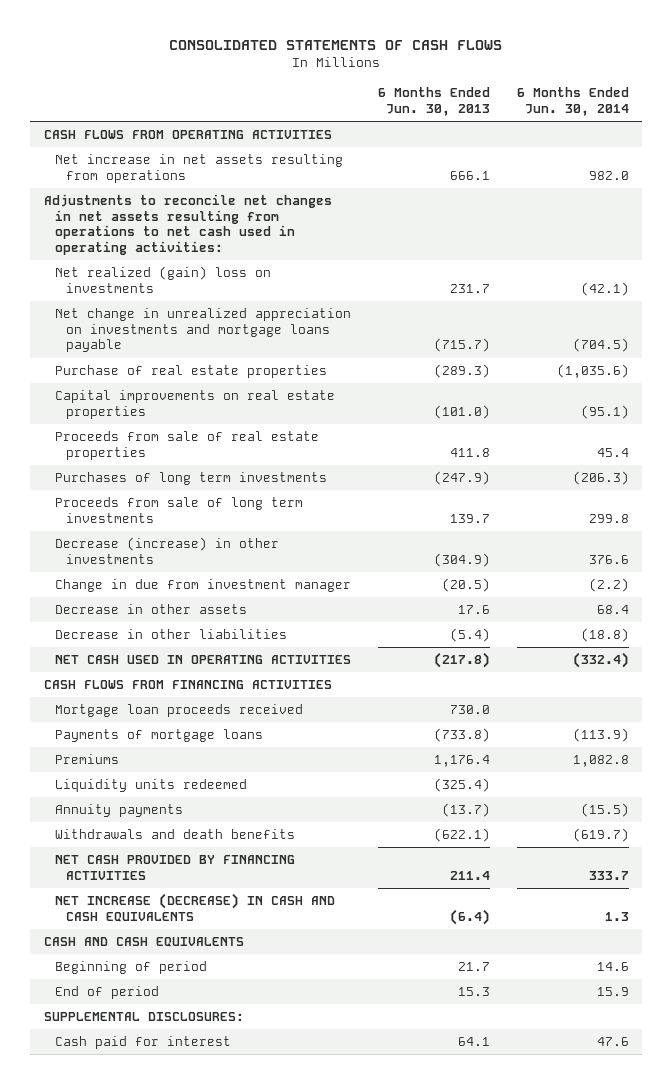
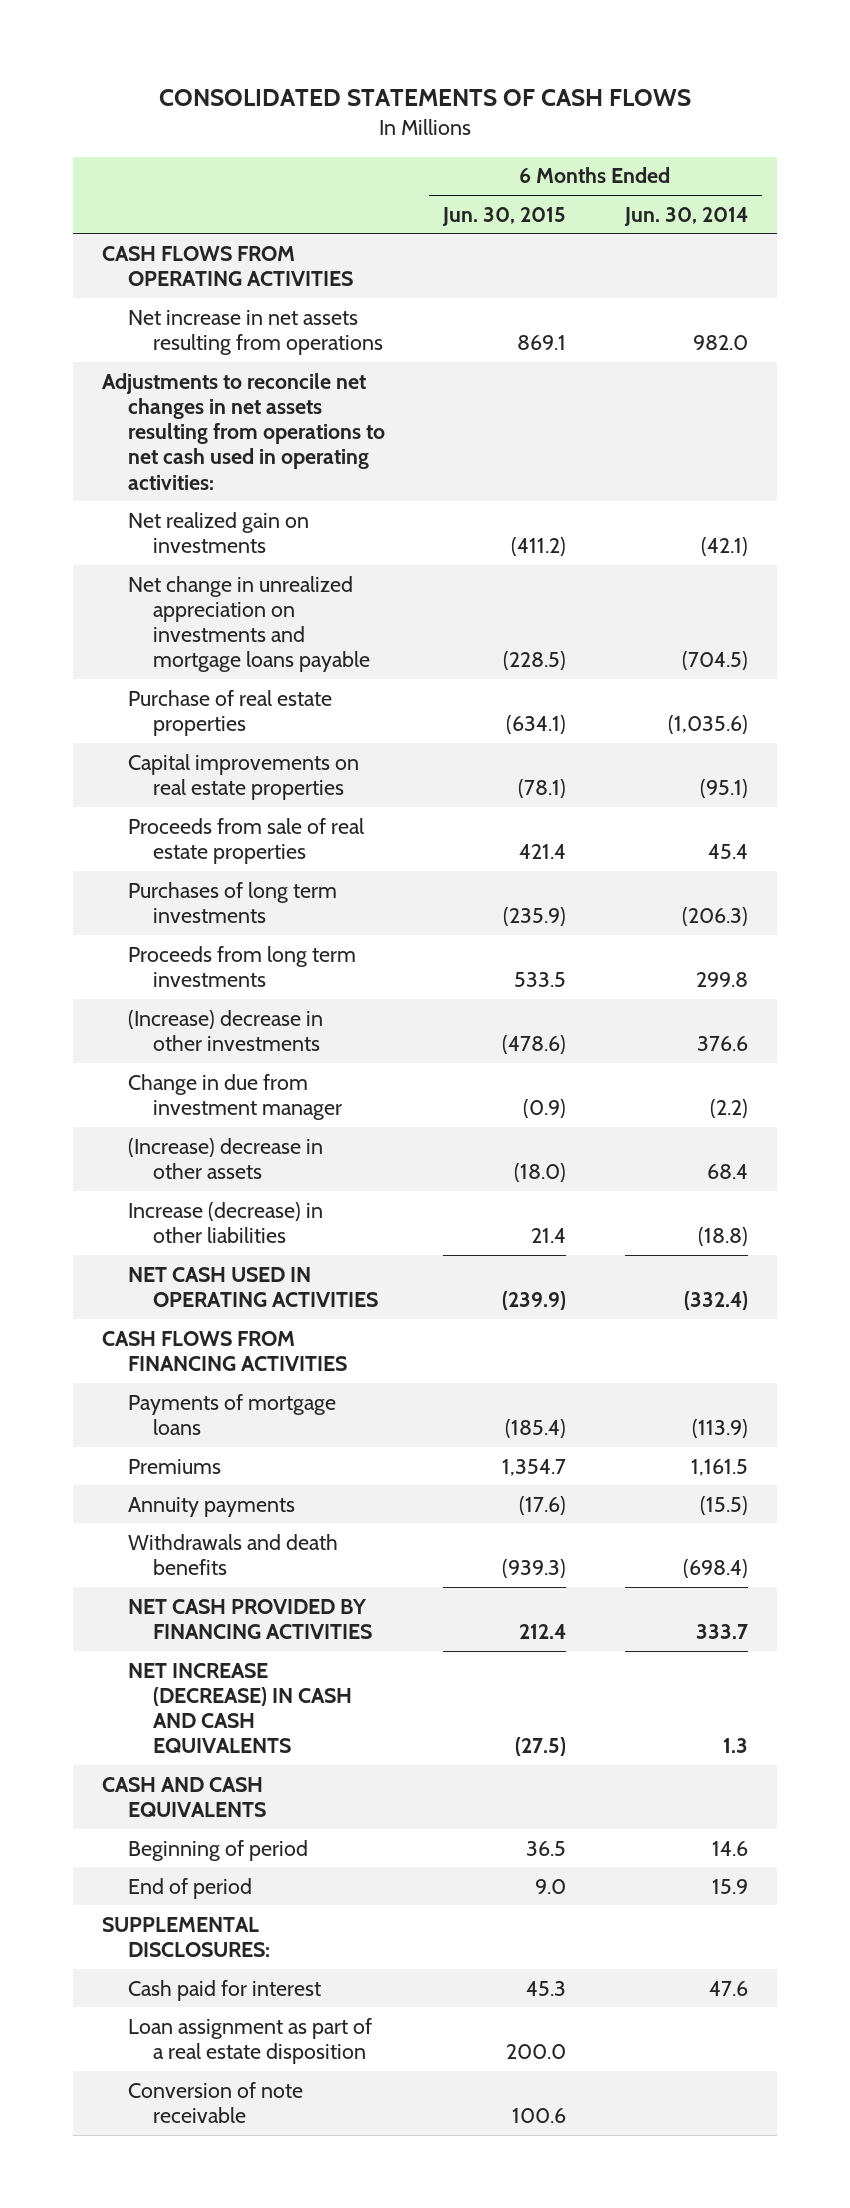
[377,87,490,116] 6 Months Ended Jun. 30, 2013 -> none
none -> [442,206,567,226] Jun. 30, 2015
[54,266,271,293] Net realized (gain) loss on investments -> [127,511,309,553] Net realized gain on investments
[54,497,303,523] Proceeds from sale of long term investments -> [127,945,356,987] Proceeds from long term investments
[54,537,279,564] Decrease (increase) in other investments -> [127,1009,323,1051] (Increase) decrease in other investments
[54,604,247,615] Decrease in other assets -> [127,1137,323,1179] (Increase) decrease in other assets
[54,629,287,640] Decrease in other liabilities -> [127,1201,323,1243] Increase (decrease) in other liabilities
[54,704,303,718] Mortgage loan proceeds received -> none
[54,779,247,793] Liquidity units redeemed -> none
[572,755,629,768] 1,082.8 -> [690,1458,748,1476] 1,161.5
[572,828,629,843] (619.7) -> [682,1558,748,1578] (698.4)
none -> [127,2017,372,2064] Loan assignment as part of a real estate disposition
none -> [127,2081,303,2123] Conversion of note receivable

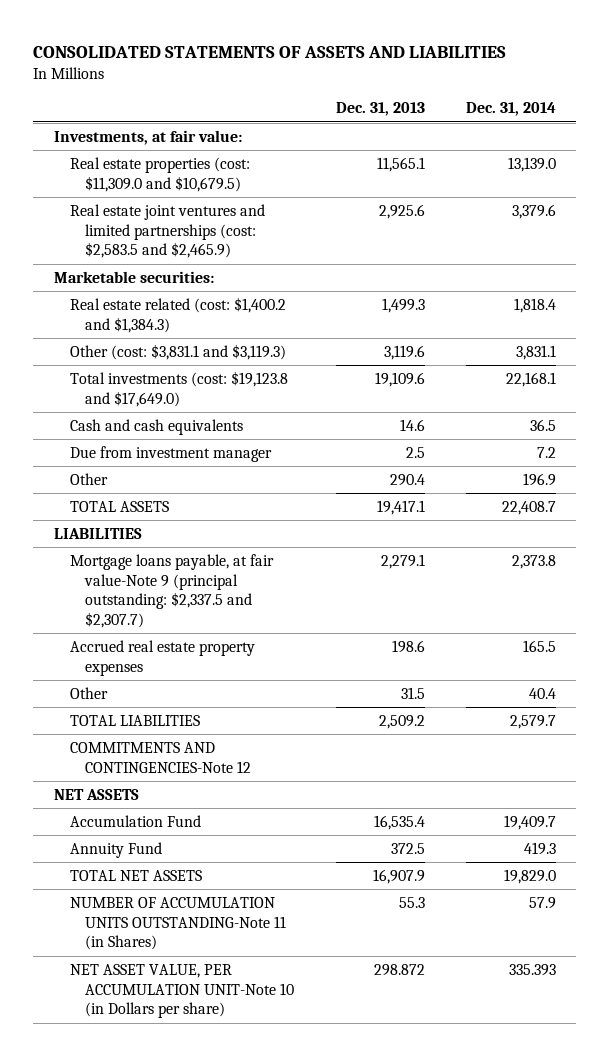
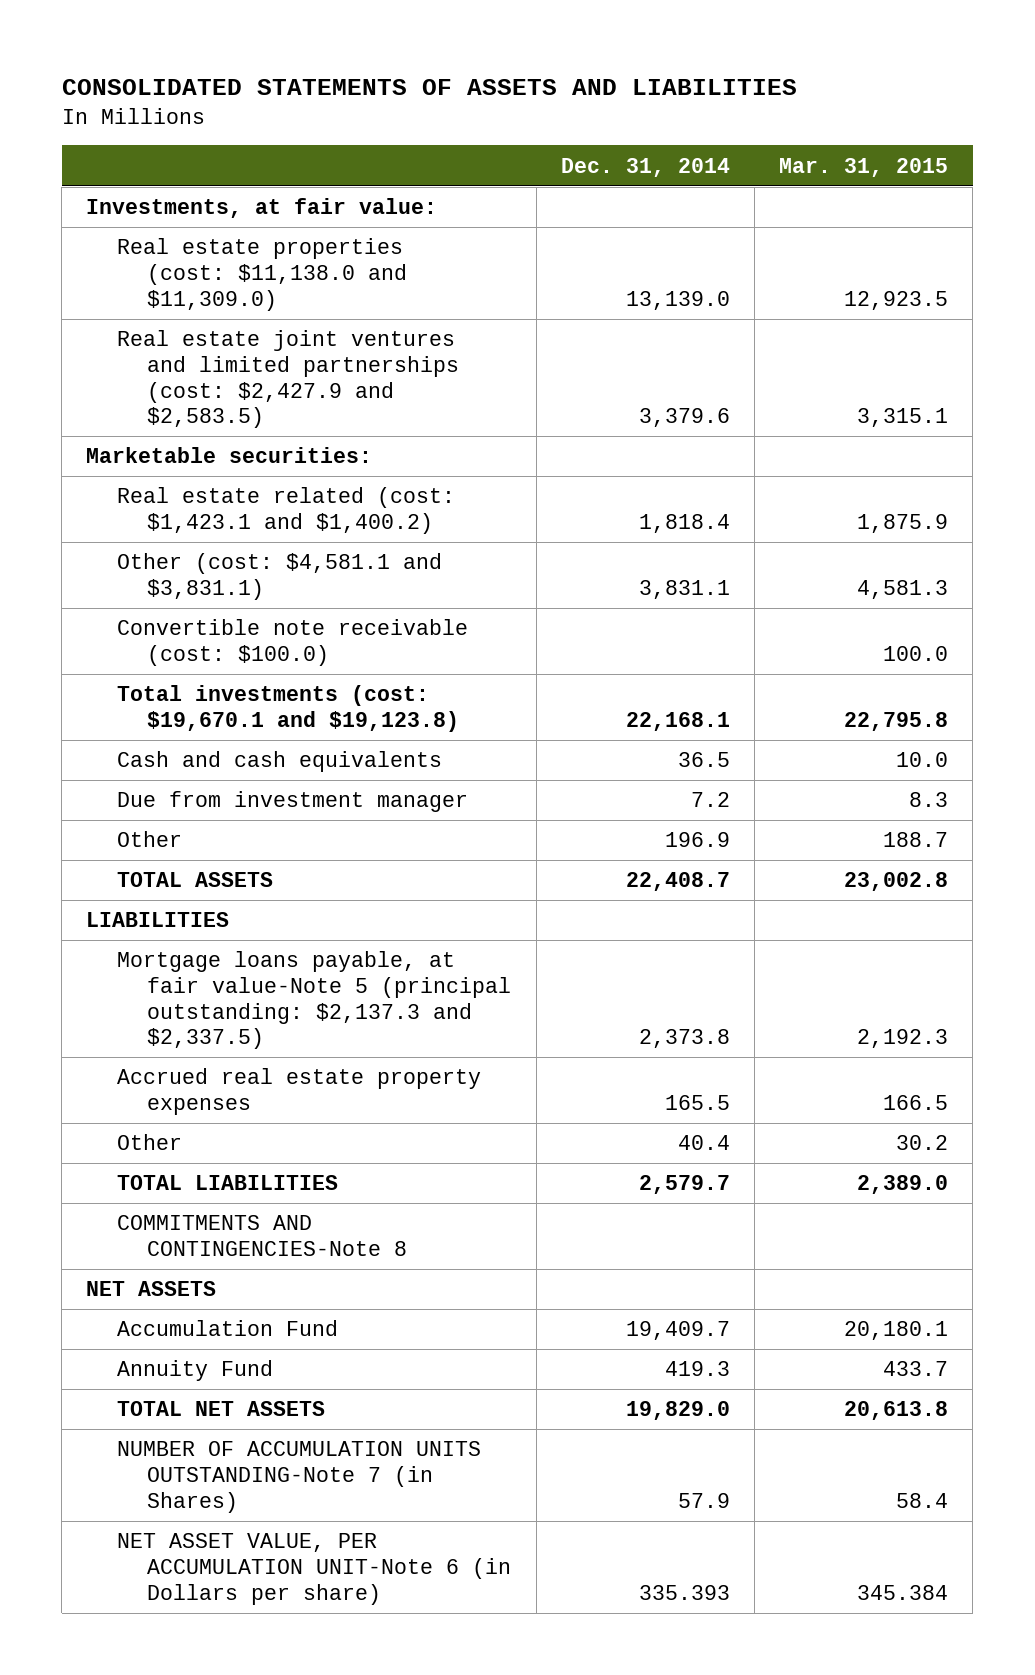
[335,102,425,117] Dec. 31, 2013 -> none
none -> [779,157,949,177] Mar. 31, 2015
[69,156,250,192] Real estate properties (cost: $11,309.0 and $10,679.5) -> [116,238,408,311] Real estate properties (cost: $11,138.0 and $11,309.0)
[69,203,265,259] Real estate joint ventures and limited partnerships (cost: $2,583.5 and $2,465.9) -> [116,330,460,429] Real estate joint ventures and limited partnerships (cost: $2,427.9 and $2,583.5)
[69,296,286,333] Real estate related (cost: $1,400.2 and $1,384.3) -> [116,487,455,534] Real estate related (cost: $1,423.1 and $1,400.2)
[69,343,286,360] Other (cost: $3,831.1 and $3,119.3) -> [116,553,442,600] Other (cost: $4,581.1 and $3,831.1)
none -> [116,619,468,666] Convertible note receivable (cost: $100.0)
[69,370,288,407] Total investments (cost: $19,123.8 and $17,649.0) -> [116,685,460,732] Total investments (cost: $19,670.1 and $19,123.8)
[69,553,274,629] Mortgage loans payable, at fair value-Note 9 (principal outstanding: $2,337.5 and $2,307.7) -> [116,951,512,1050] Mortgage loans payable, at fair value-Note 5 (principal outstanding: $2,137.3 and $2,337.5)
[69,741,252,773] COMMITMENTS AND CONTINGENCIES-Note 12 -> [116,1215,408,1256] COMMITMENTS AND CONTINGENCIES-Note 8
[69,896,287,951] NUMBER OF ACCUMULATION UNITS OUTSTANDING-Note 11 (in Shares) -> [116,1441,481,1513] NUMBER OF ACCUMULATION UNITS OUTSTANDING-Note 7 (in Shares)
[69,963,295,1019] NET ASSET VALUE, PER ACCUMULATION UNIT-Note 10 (in Dollars per share) -> [116,1533,512,1605] NET ASSET VALUE, PER ACCUMULATION UNIT-Note 6 (in Dollars per share)

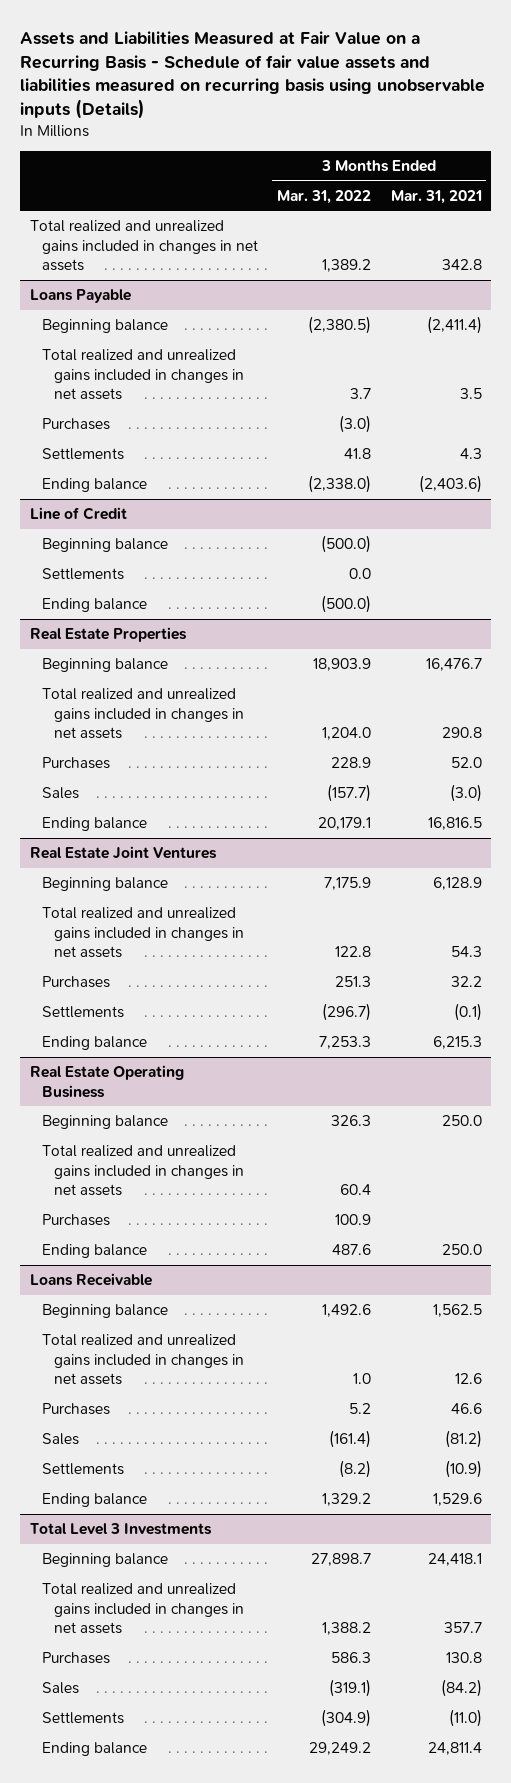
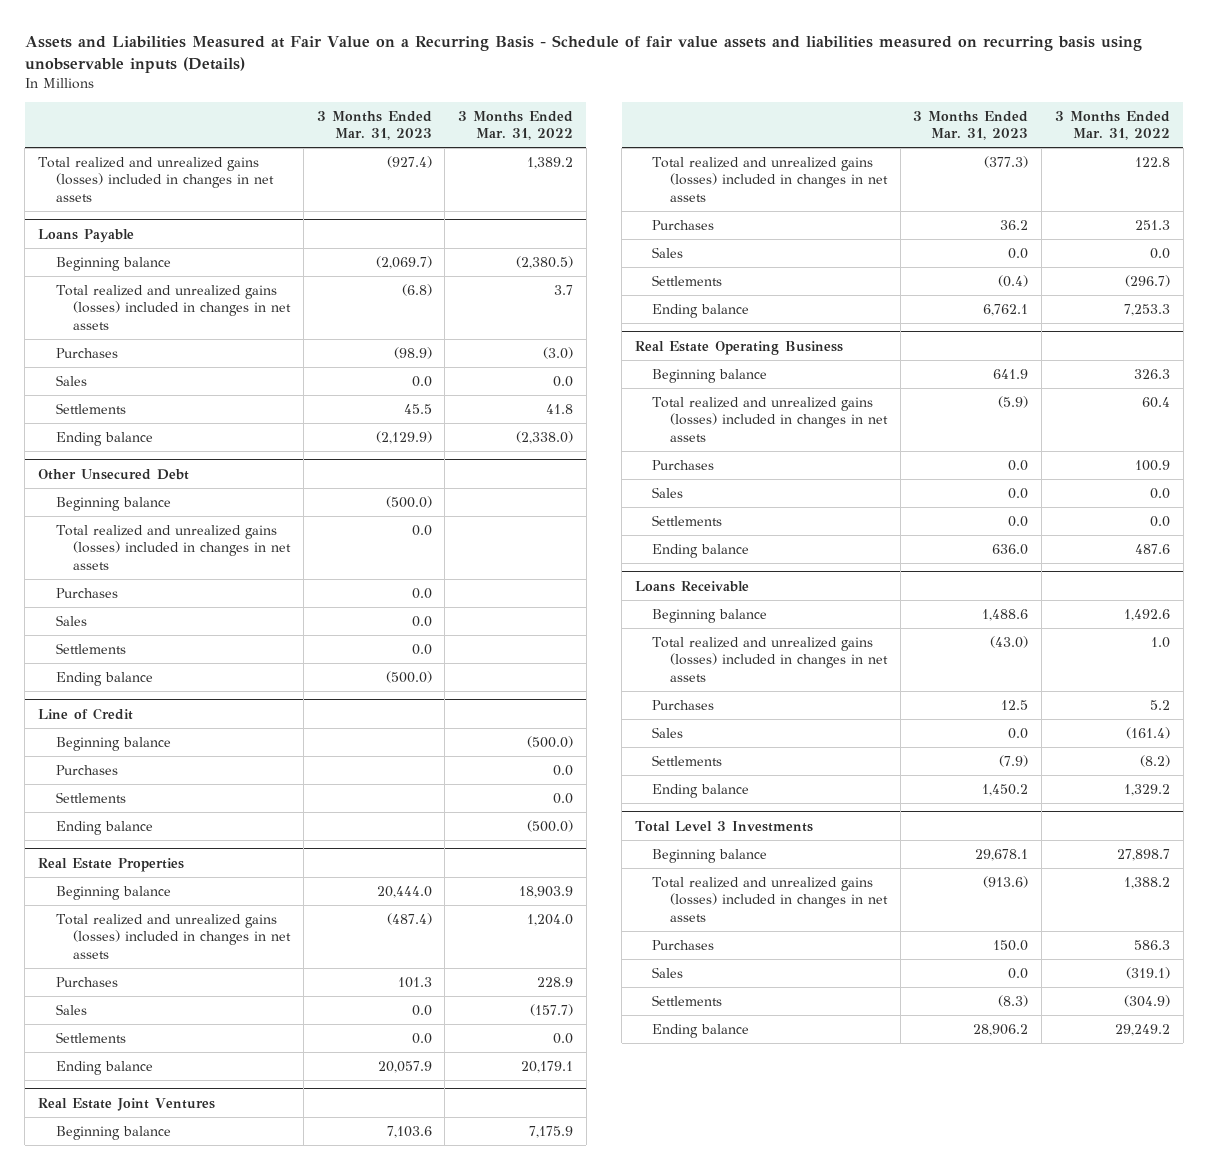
[390,189,482,204] Mar. 31, 2021 -> none
none -> [316,110,432,140] 3 Months Ended Mar. 31, 2023
[29,220,258,272] Total realized and unrealized gains included in changes in net assets -> [38,156,274,202] Total realized and unrealized gains (losses) included in changes in net assets
[41,349,245,401] Total realized and unrealized gains included in changes in net assets -> [55,284,292,330] Total realized and unrealized gains (losses) included in changes in net assets
none -> [55,374,87,386] Sales
none -> [38,468,190,480] Other Unsecured Debt
none -> [55,496,171,511] Beginning balance
none -> [55,524,292,570] Total realized and unrealized gains (losses) included in changes in net assets
none -> [55,587,118,598] Purchases
none -> [55,614,87,626] Sales
none -> [55,642,126,654] Settlements
none -> [55,671,153,686] Ending balance
none -> [55,764,118,775] Purchases
[41,688,245,740] Total realized and unrealized gains included in changes in net assets -> [55,913,292,959] Total realized and unrealized gains (losses) included in changes in net assets
none -> [55,1031,126,1043] Settlements
[41,907,245,959] Total realized and unrealized gains included in changes in net assets -> [652,156,888,202] Total realized and unrealized gains (losses) included in changes in net assets
none -> [652,246,684,258] Sales
[41,1145,245,1197] Total realized and unrealized gains included in changes in net assets -> [652,396,888,442] Total realized and unrealized gains (losses) included in changes in net assets
none -> [652,486,684,498] Sales
none -> [652,514,723,526] Settlements
[41,1334,245,1386] Total realized and unrealized gains included in changes in net assets -> [652,636,888,682] Total realized and unrealized gains (losses) included in changes in net assets
[41,1583,245,1635] Total realized and unrealized gains included in changes in net assets -> [652,876,888,922] Total realized and unrealized gains (losses) included in changes in net assets

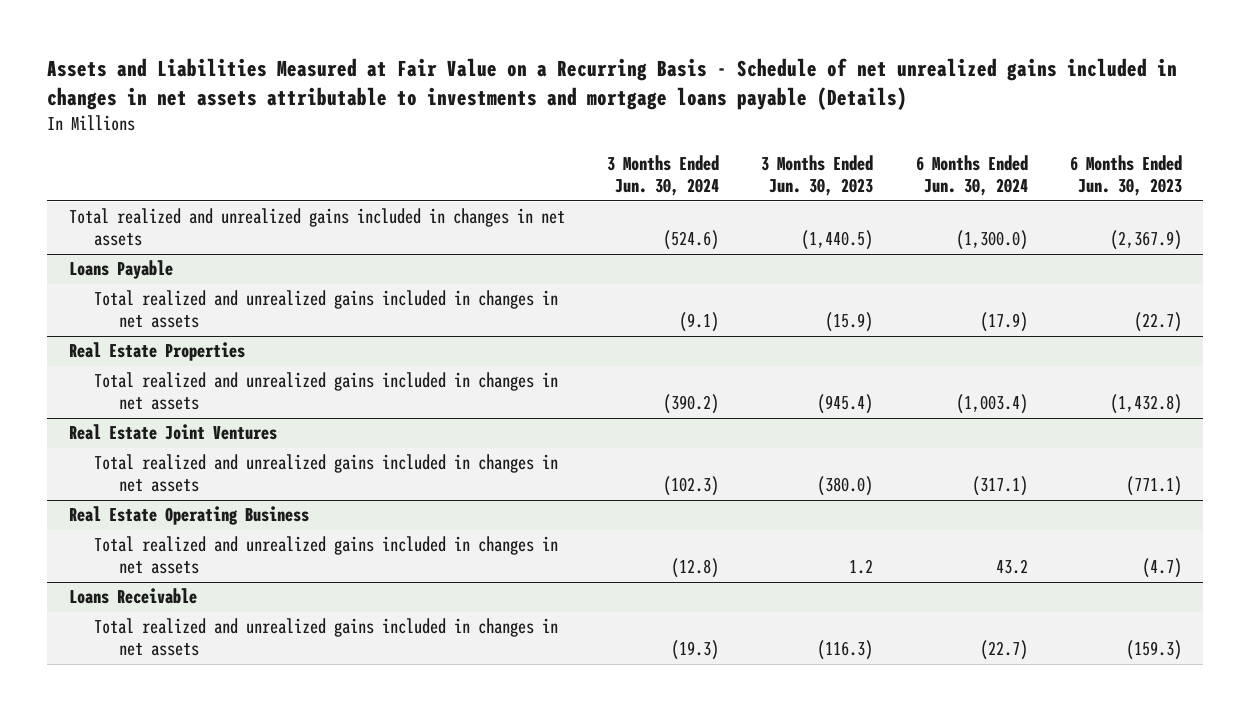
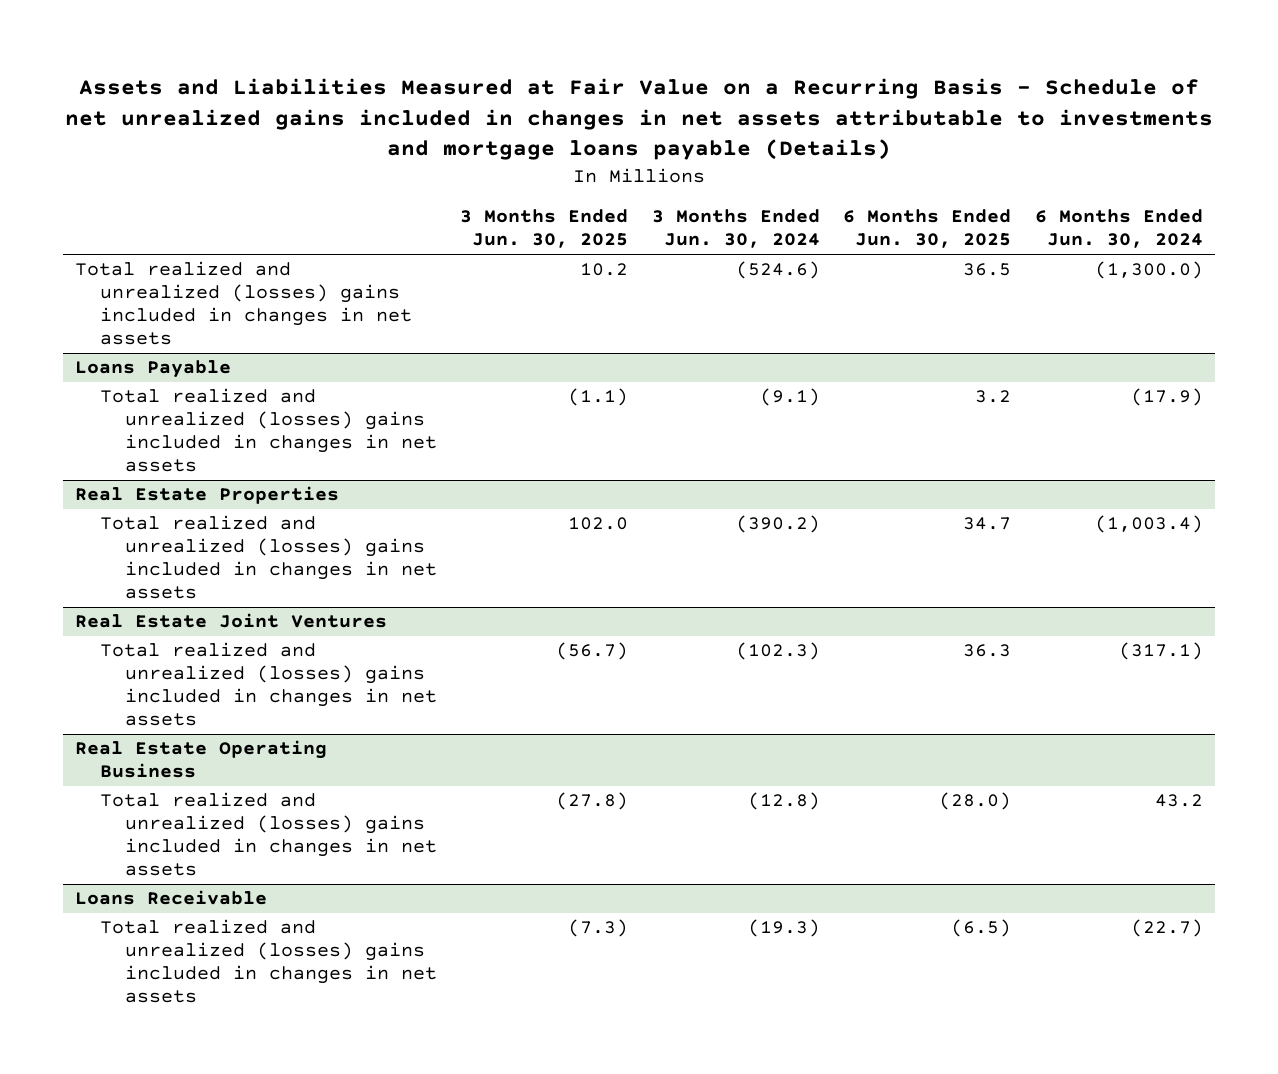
[761,155,874,197] 3 Months Ended Jun. 30, 2023 -> none
[1069,155,1182,197] 6 Months Ended Jun. 30, 2023 -> none
none -> [460,209,629,249] 3 Months Ended Jun. 30, 2025
none -> [843,209,1012,249] 6 Months Ended Jun. 30, 2025
[68,208,565,247] Total realized and unrealized gains included in changes in net assets -> [74,261,412,346] Total realized and unrealized (losses) gains included in changes in net assets
[93,290,558,329] Total realized and unrealized gains included in changes in net assets -> [99,388,437,473] Total realized and unrealized (losses) gains included in changes in net assets
[93,372,558,411] Total realized and unrealized gains included in changes in net assets -> [99,515,437,600] Total realized and unrealized (losses) gains included in changes in net assets
[93,454,558,493] Total realized and unrealized gains included in changes in net assets -> [99,642,437,727] Total realized and unrealized (losses) gains included in changes in net assets
[93,536,558,575] Total realized and unrealized gains included in changes in net assets -> [99,792,437,877] Total realized and unrealized (losses) gains included in changes in net assets
[93,618,558,657] Total realized and unrealized gains included in changes in net assets -> [99,919,437,1004] Total realized and unrealized (losses) gains included in changes in net assets

